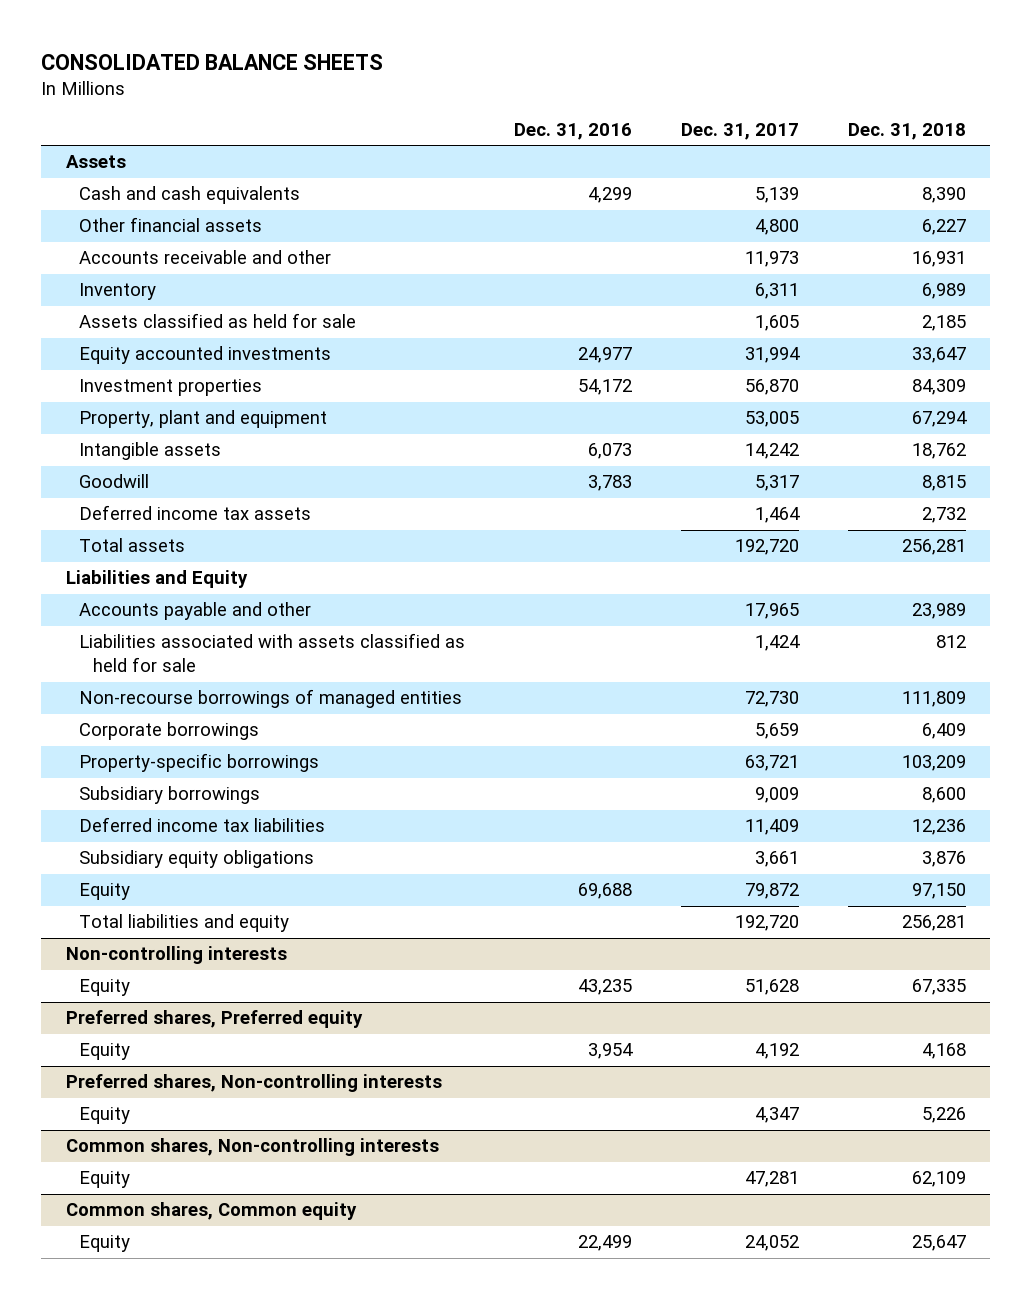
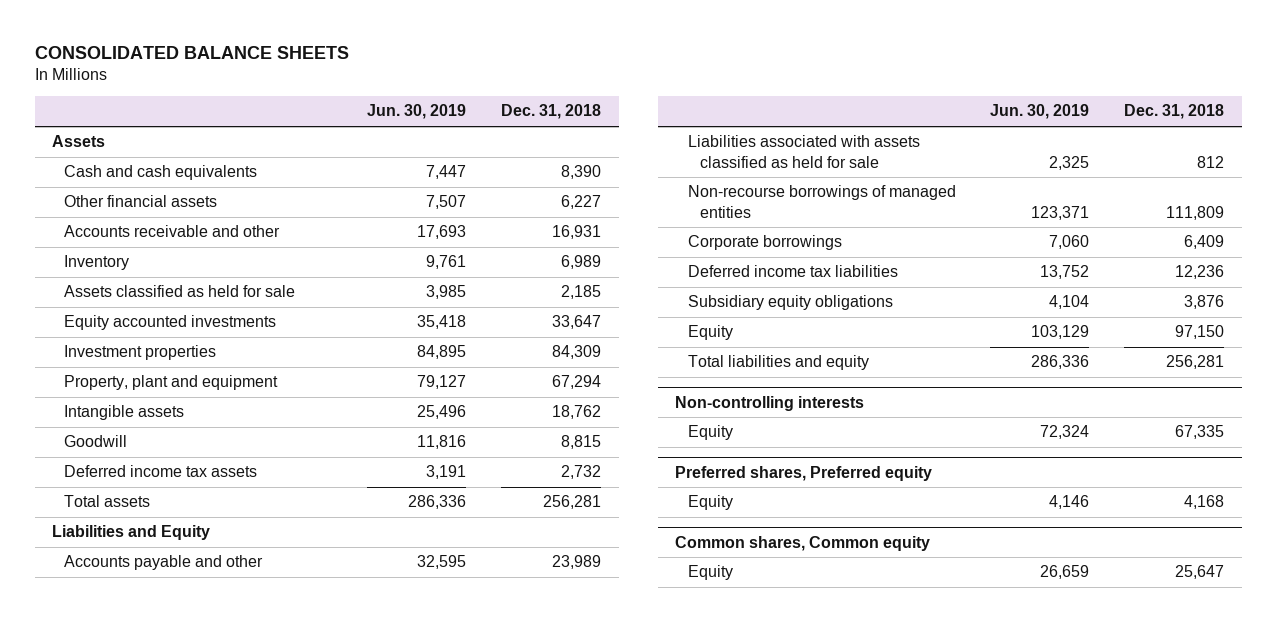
[514,123,633,141] Dec. 31, 2016 -> none
[681,123,800,141] Dec. 31, 2017 -> none
none -> [367,104,467,120] Jun. 30, 2019
[79,753,320,773] Property-specific borrowings -> none
[79,786,261,805] Subsidiary borrowings -> none
[65,1074,442,1093] Preferred shares, Non-controlling interests -> none
[79,1107,131,1125] Equity -> none
[65,1138,439,1157] Common shares, Non-controlling interests -> none
[79,1171,131,1189] Equity -> none

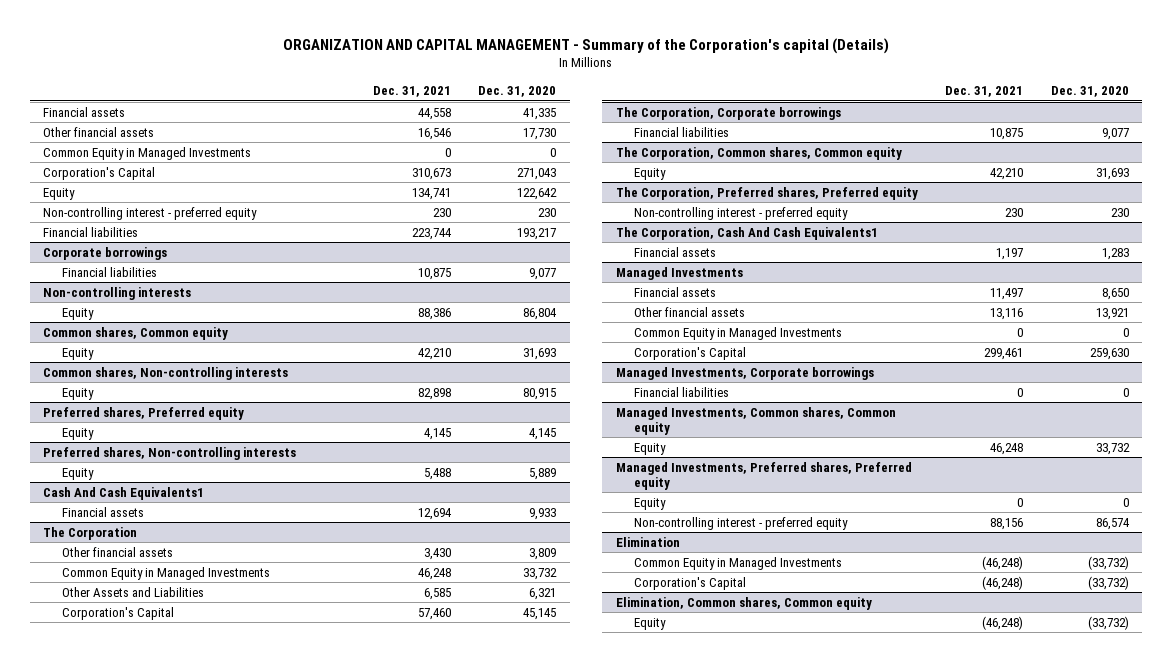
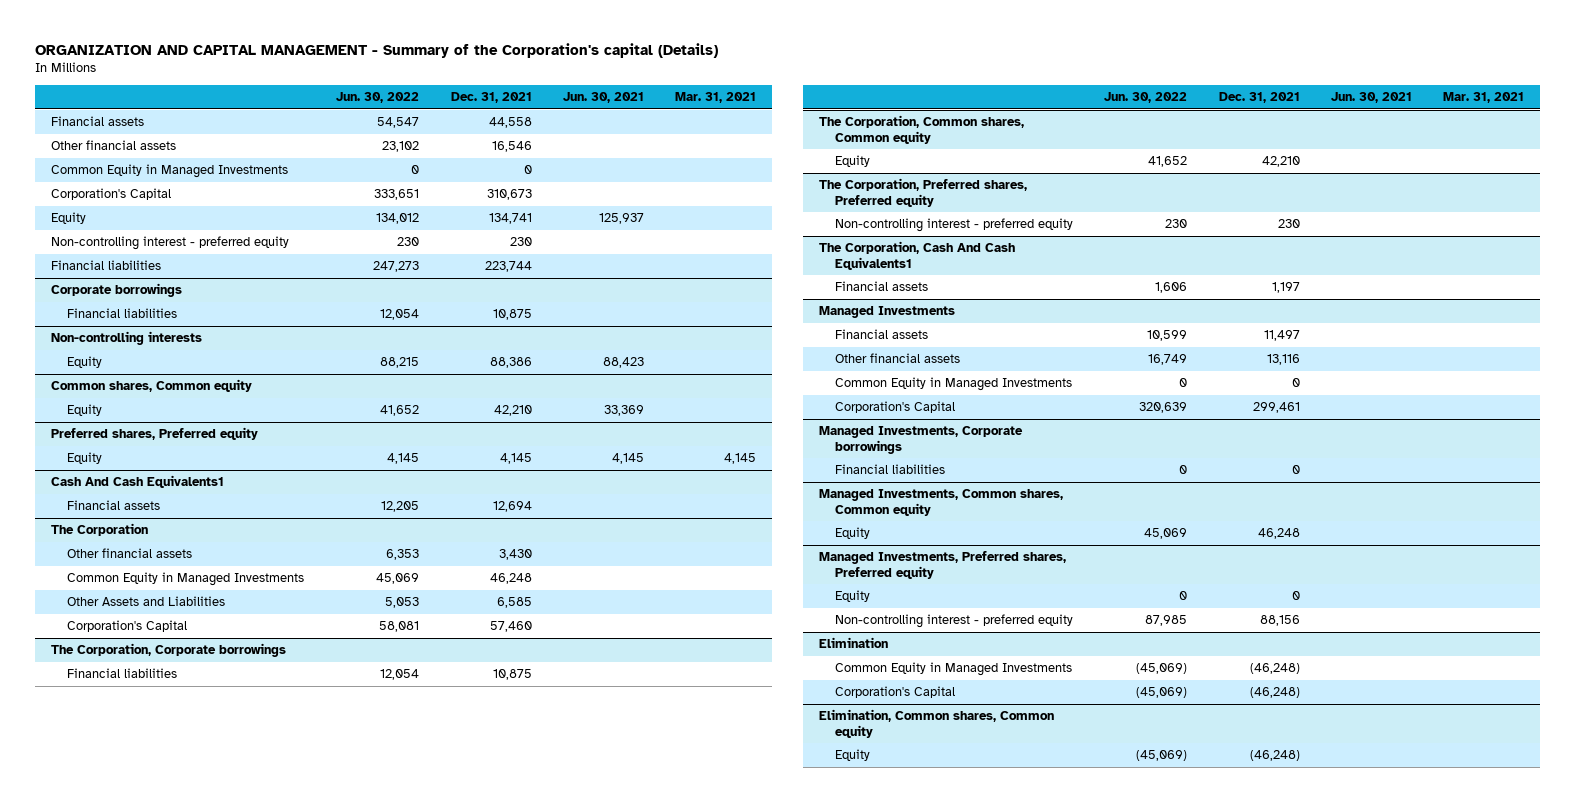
[477,86,556,98] Dec. 31, 2020 -> none
none -> [336,92,420,104] Jun. 30, 2022
none -> [562,92,644,104] Jun. 30, 2021
none -> [675,92,757,104] Mar. 31, 2021
[43,366,289,380] Common shares, Non-controlling interests -> none
[61,387,94,400] Equity -> none
[43,446,297,460] Preferred shares, Non-controlling interests -> none
[61,467,94,480] Equity -> none

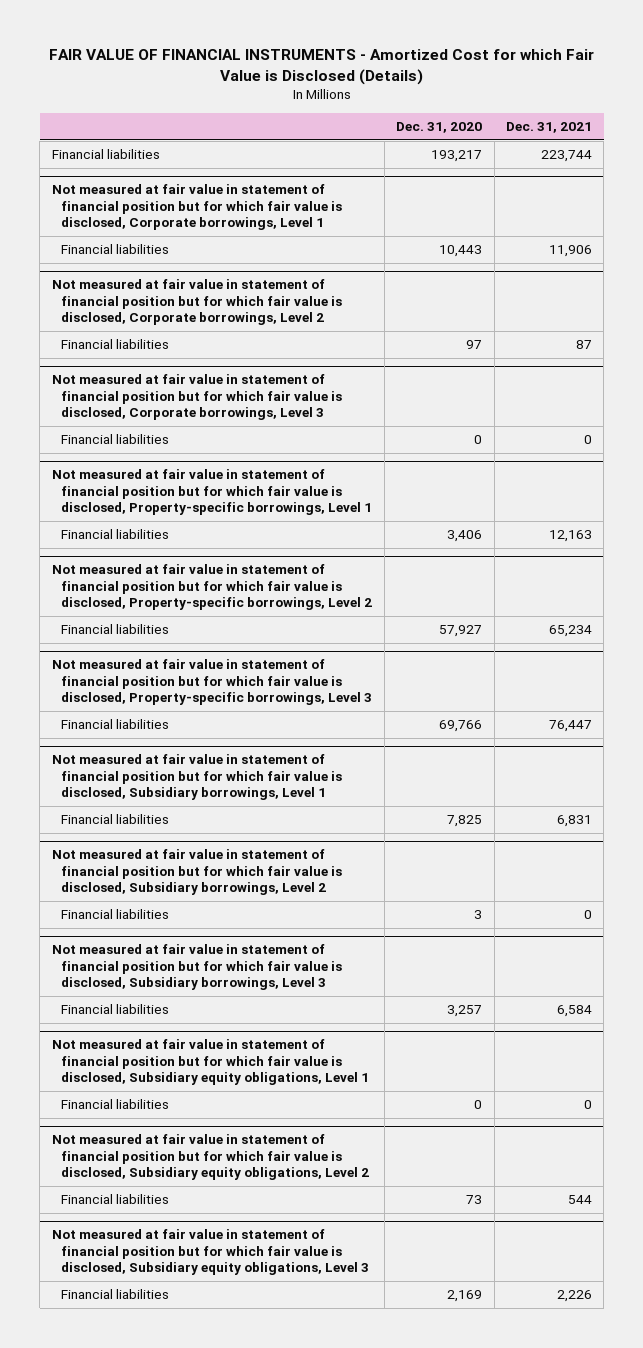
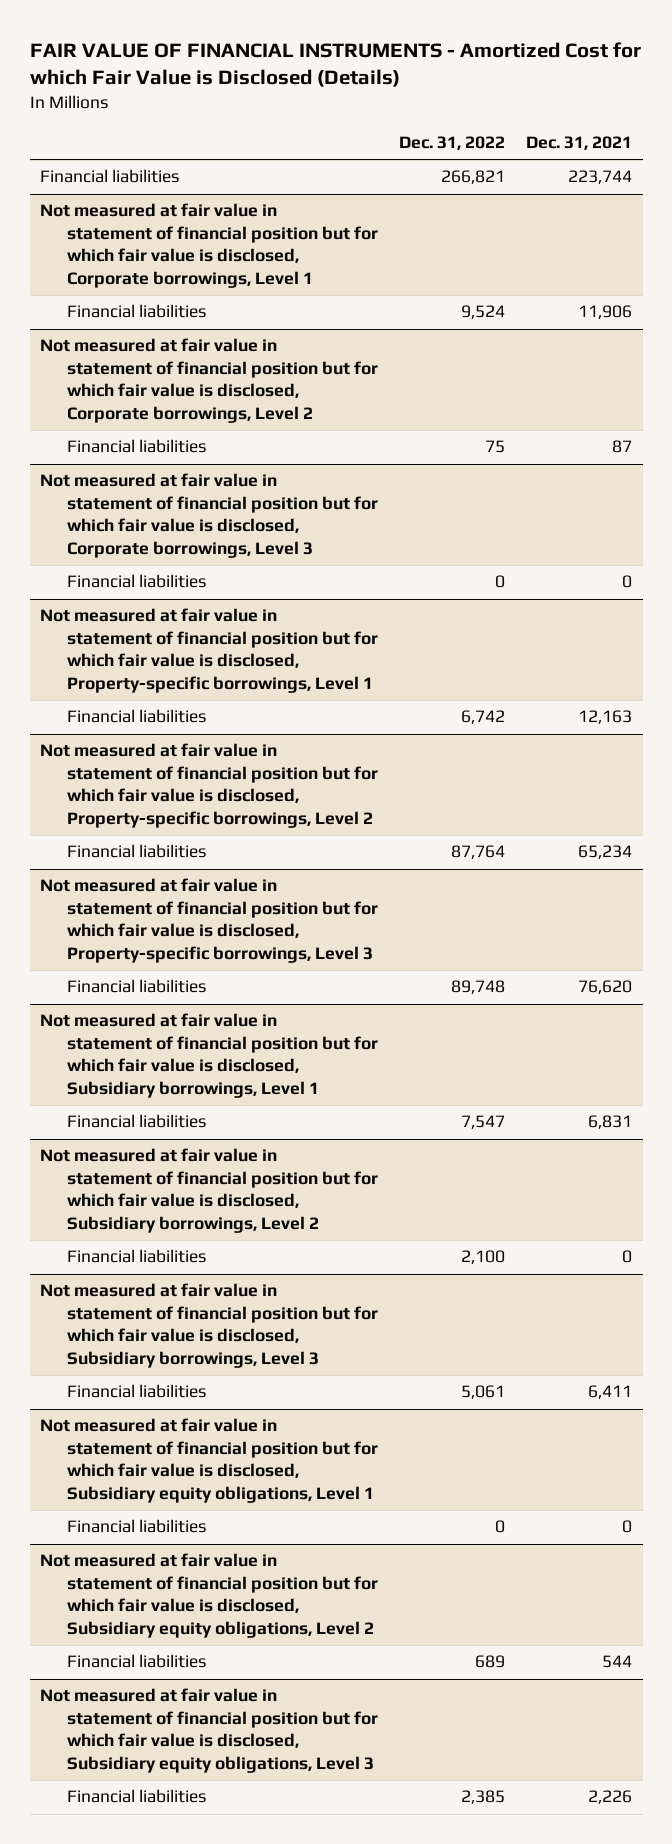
[396,121,483,133] Dec. 31, 2020 -> none
none -> [399,136,506,151] Dec. 31, 2022
[548,720,592,733] 76,447 -> [578,980,633,995] 76,620
[556,1005,592,1018] 6,584 -> [588,1385,633,1400] 6,411

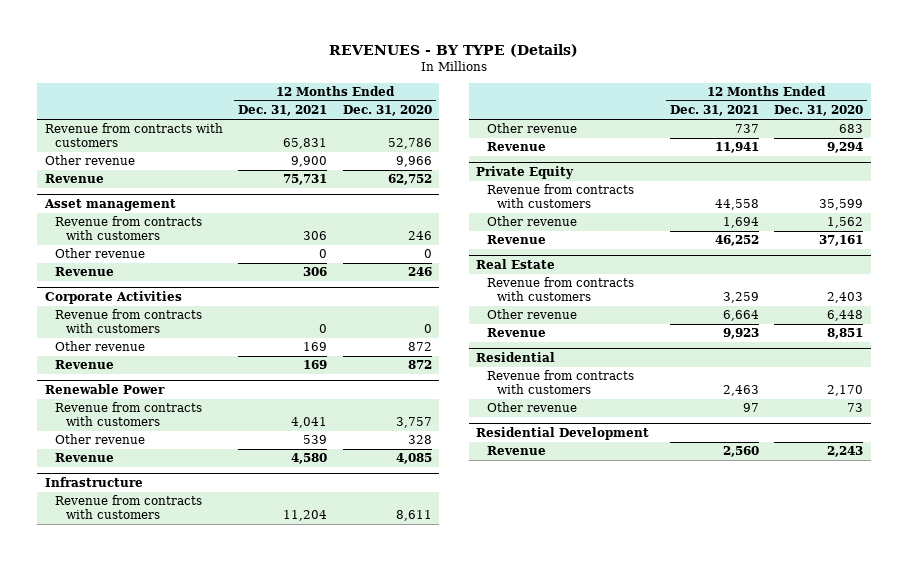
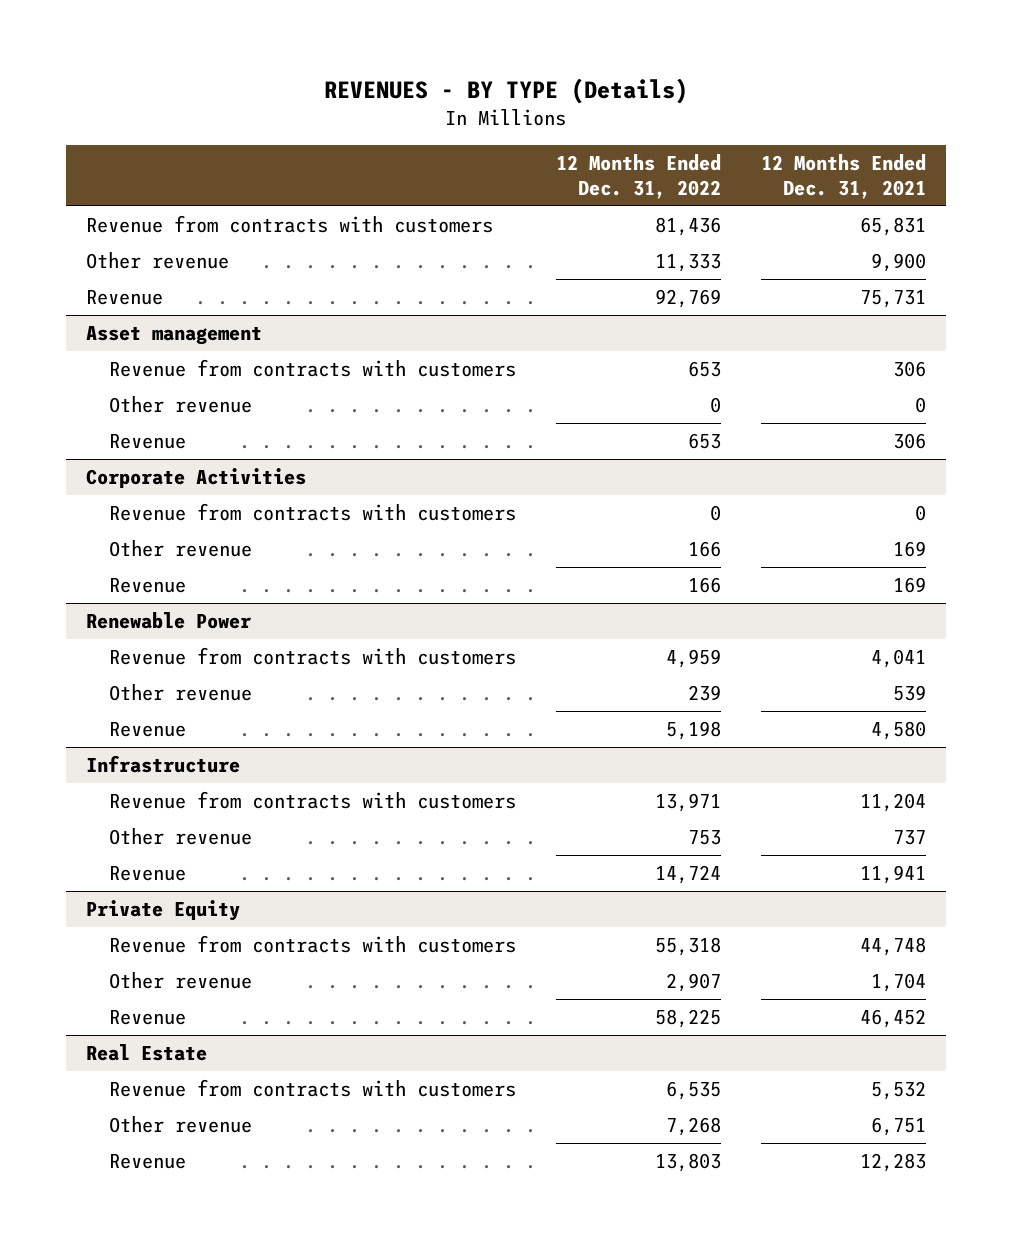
[342,105,432,117] Dec. 31, 2020 -> none
none -> [555,154,721,199] 12 Months Ended Dec. 31, 2022
[714,199,759,211] 44,558 -> [859,936,926,956] 44,748
[722,217,759,229] 1,694 -> [870,972,926,992] 1,704
[714,235,759,247] 46,252 -> [859,1008,926,1028] 46,452
[476,352,556,363] Residential -> none
[486,370,634,395] Revenue from contracts with customers -> none
[486,402,577,413] Other revenue -> none
[476,427,650,441] Residential Development -> none
[486,446,546,456] Revenue -> none
[722,292,759,304] 3,259 -> [870,1080,926,1100] 5,532
[722,310,759,322] 6,664 -> [870,1116,926,1136] 6,751
[722,328,759,340] 9,923 -> [859,1152,926,1172] 12,283

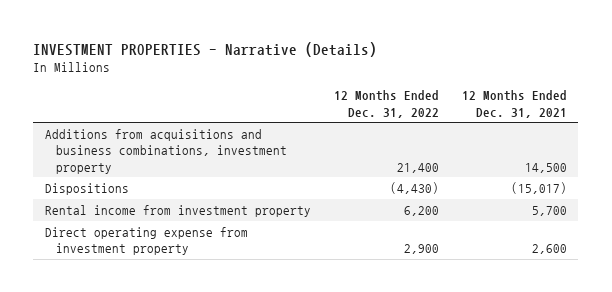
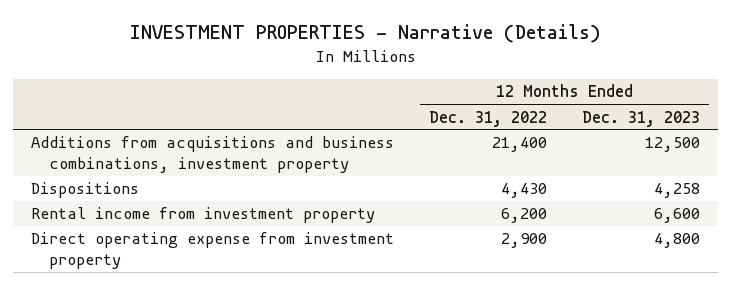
[461,90,567,118] 12 Months Ended Dec. 31, 2021 -> none
none -> [582,110,701,127] Dec. 31, 2023
[389,181,439,194] (4,430) -> [501,183,548,199] 4,430

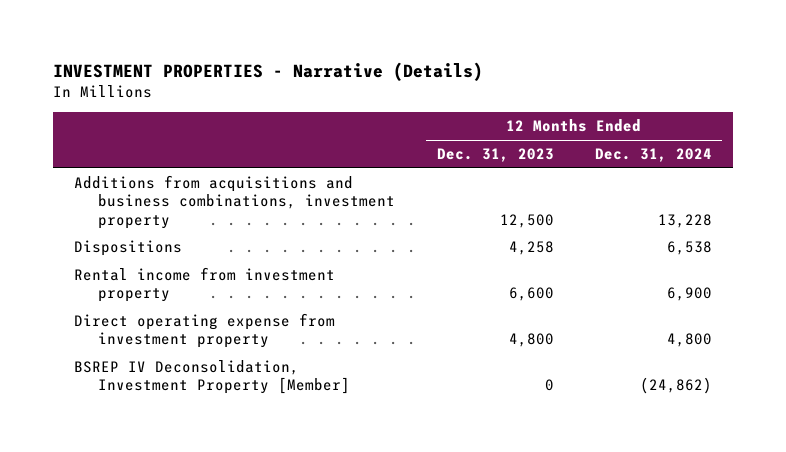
[429,110,548,127] Dec. 31, 2022 -> none
none -> [595,148,713,163] Dec. 31, 2024
none -> [73,360,351,395] BSREP IV Deconsolidation, Investment Property [Member]

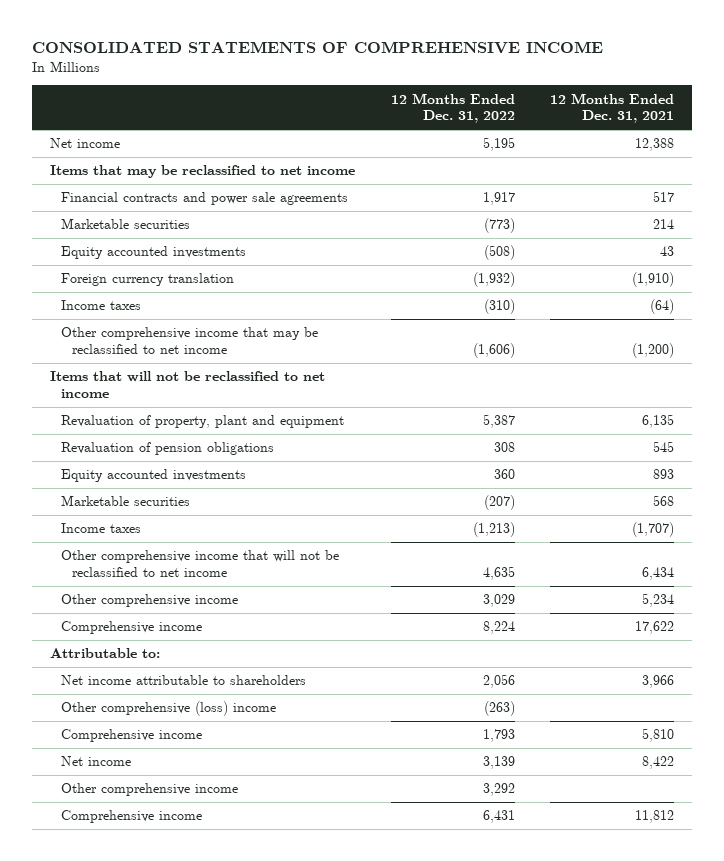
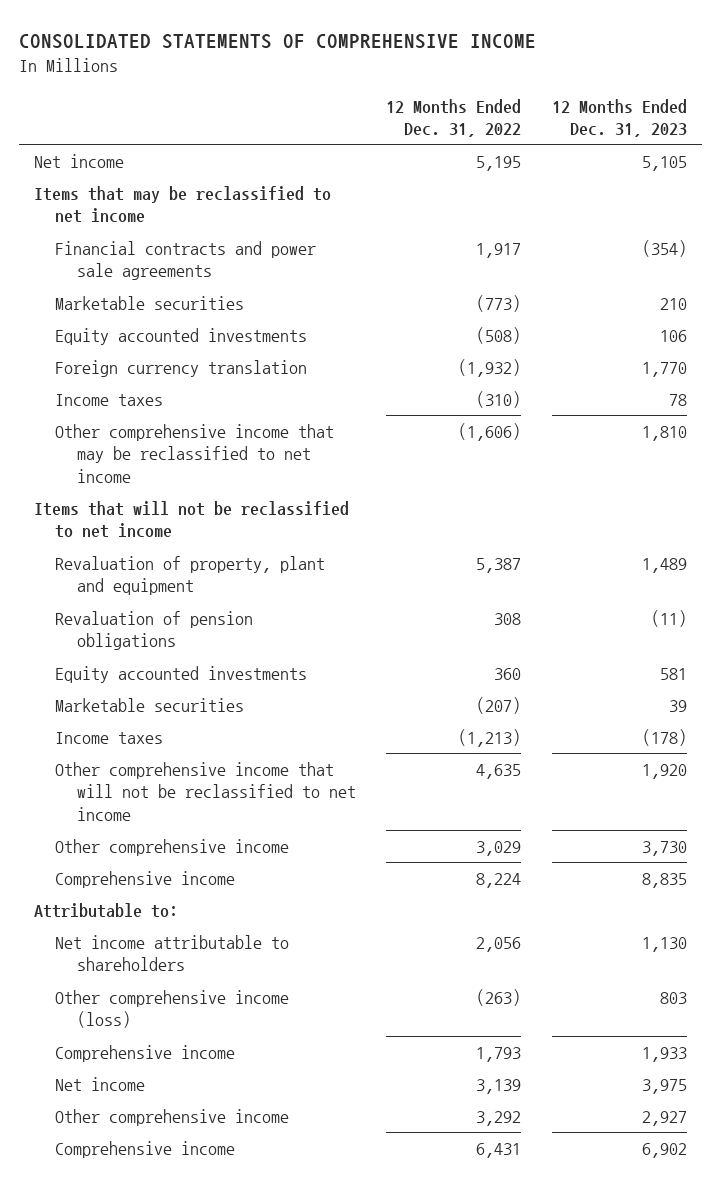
[550,92,675,124] 12 Months Ended Dec. 31, 2021 -> none
none -> [552,98,688,137] 12 Months Ended Dec. 31, 2023
[61,701,277,717] Other comprehensive (loss) income -> [55,989,290,1029] Other comprehensive income (loss)

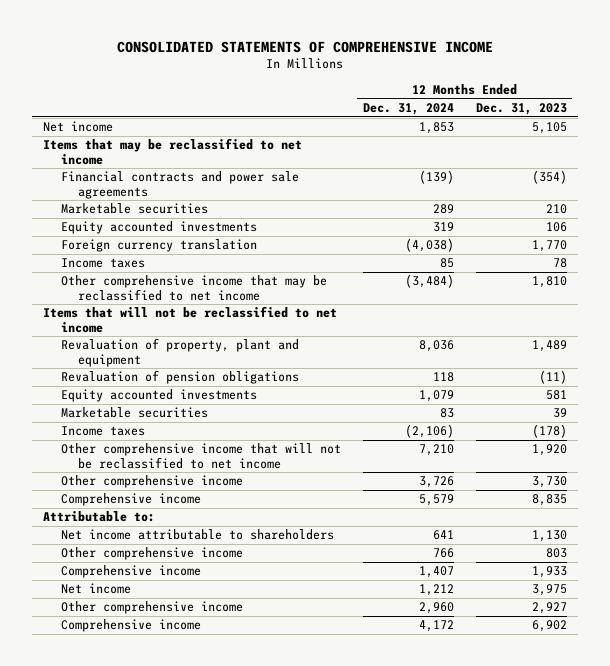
[386,98,522,137] 12 Months Ended Dec. 31, 2022 -> none
none -> [362,103,454,116] Dec. 31, 2024
[55,989,290,1029] Other comprehensive income (loss) -> [60,547,243,561] Other comprehensive income

